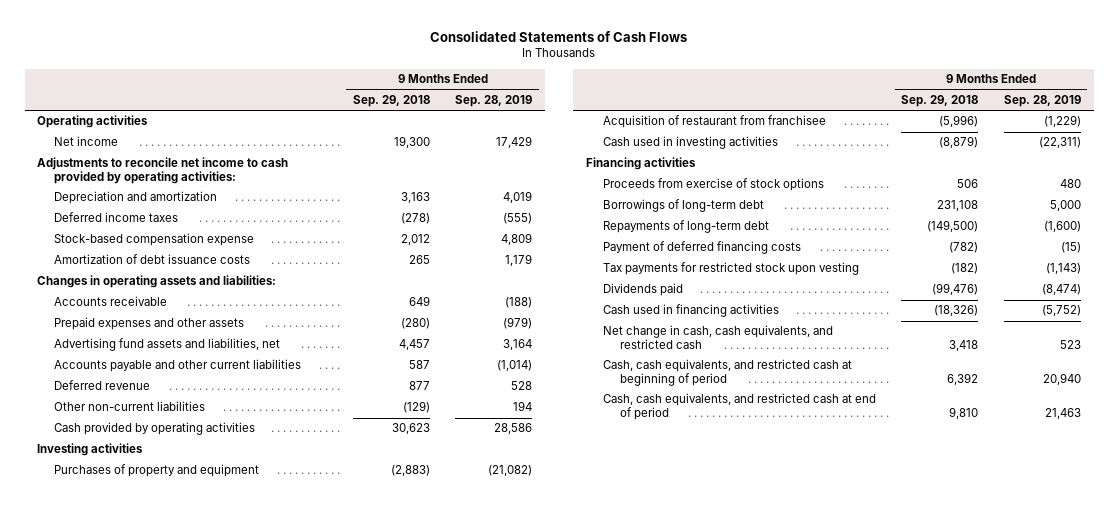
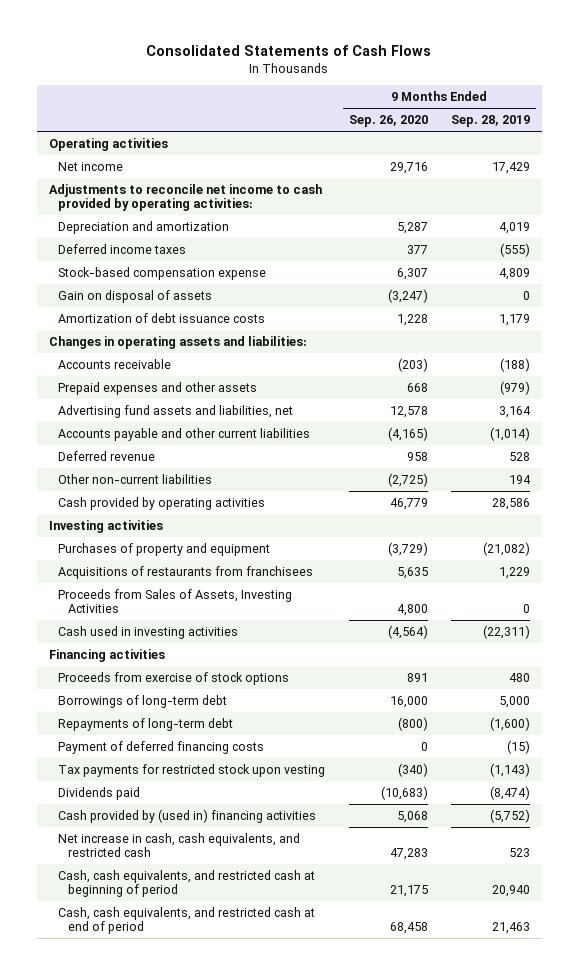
[352,94,430,107] Sep. 29, 2018 -> none
none -> [348,115,428,128] Sep. 26, 2020
none -> [58,289,213,303] Gain on disposal of assets
[603,115,827,129] Acquisition of restaurant from franchisee -> [58,565,314,579] Acquisitions of restaurants from franchisees
[1043,115,1081,128] (1,229) -> [498,566,530,579] 1,229
none -> [58,588,293,614] Proceeds from Sales of Assets, Investing Activities
[603,304,780,318] Cash used in financing activities -> [58,808,317,823] Cash provided by (used in) financing activities
[603,325,834,349] Net change in cash, cash equivalents, and restricted cash -> [58,832,301,858] Net increase in cash, cash equivalents, and restricted cash

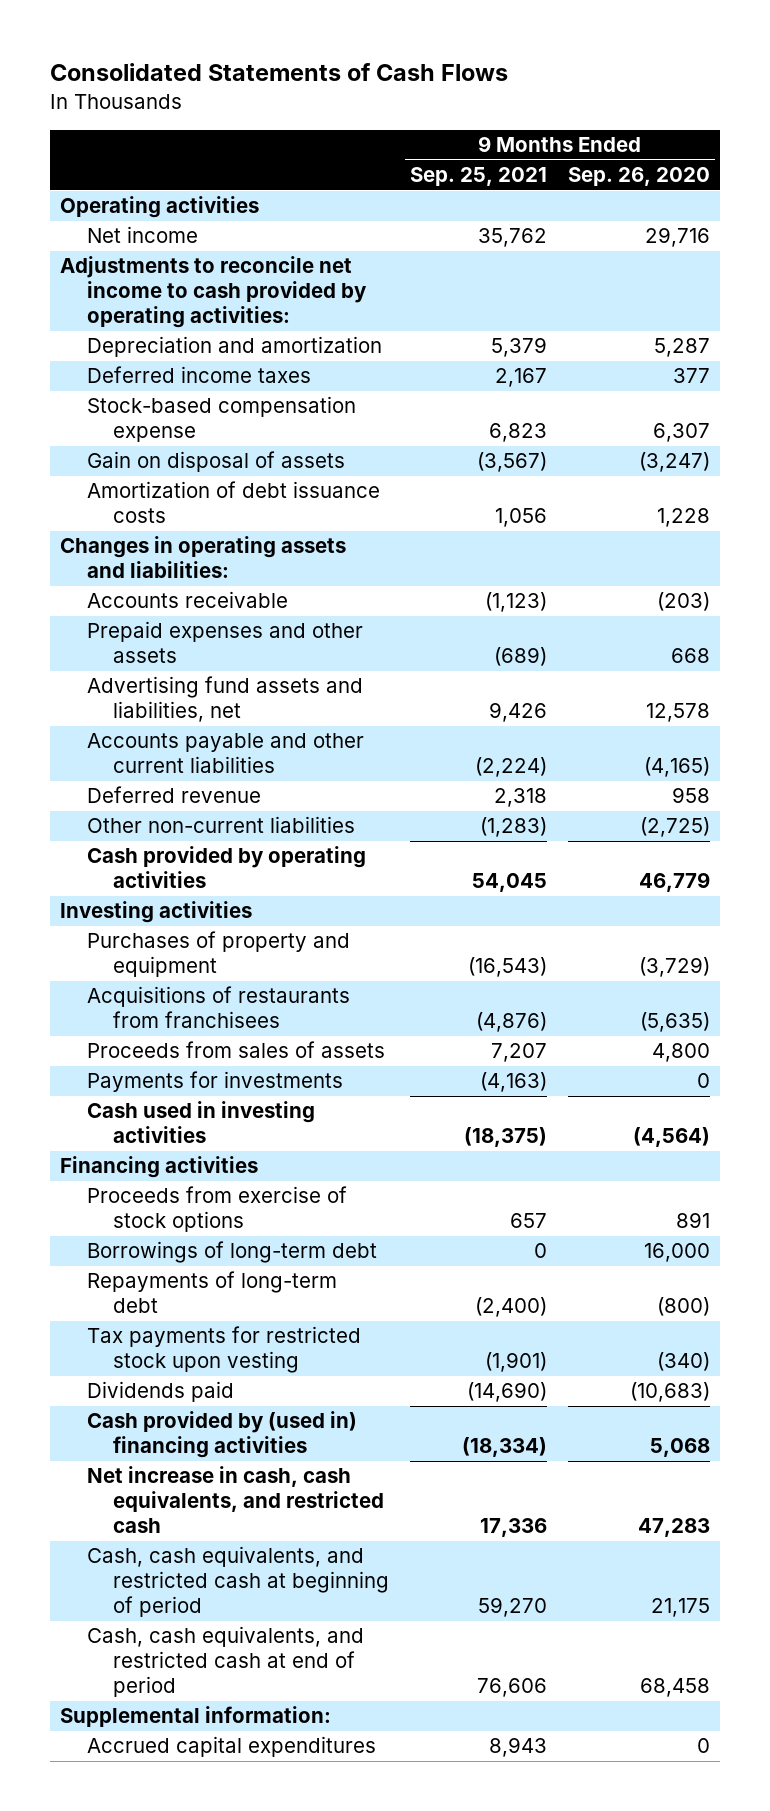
[450,115,530,128] Sep. 28, 2019 -> none
none -> [410,167,548,187] Sep. 25, 2021
[396,566,428,579] 5,635 -> [639,1012,710,1033] (5,635)
[58,588,293,614] Proceeds from Sales of Assets, Investing Activities -> [86,1041,385,1059] Proceeds from sales of assets
none -> [86,1071,343,1093] Payments for investments
[58,740,265,754] Payment of deferred financing costs -> none
none -> [60,1706,332,1728] Supplemental information:
none -> [86,1736,376,1758] Accrued capital expenditures

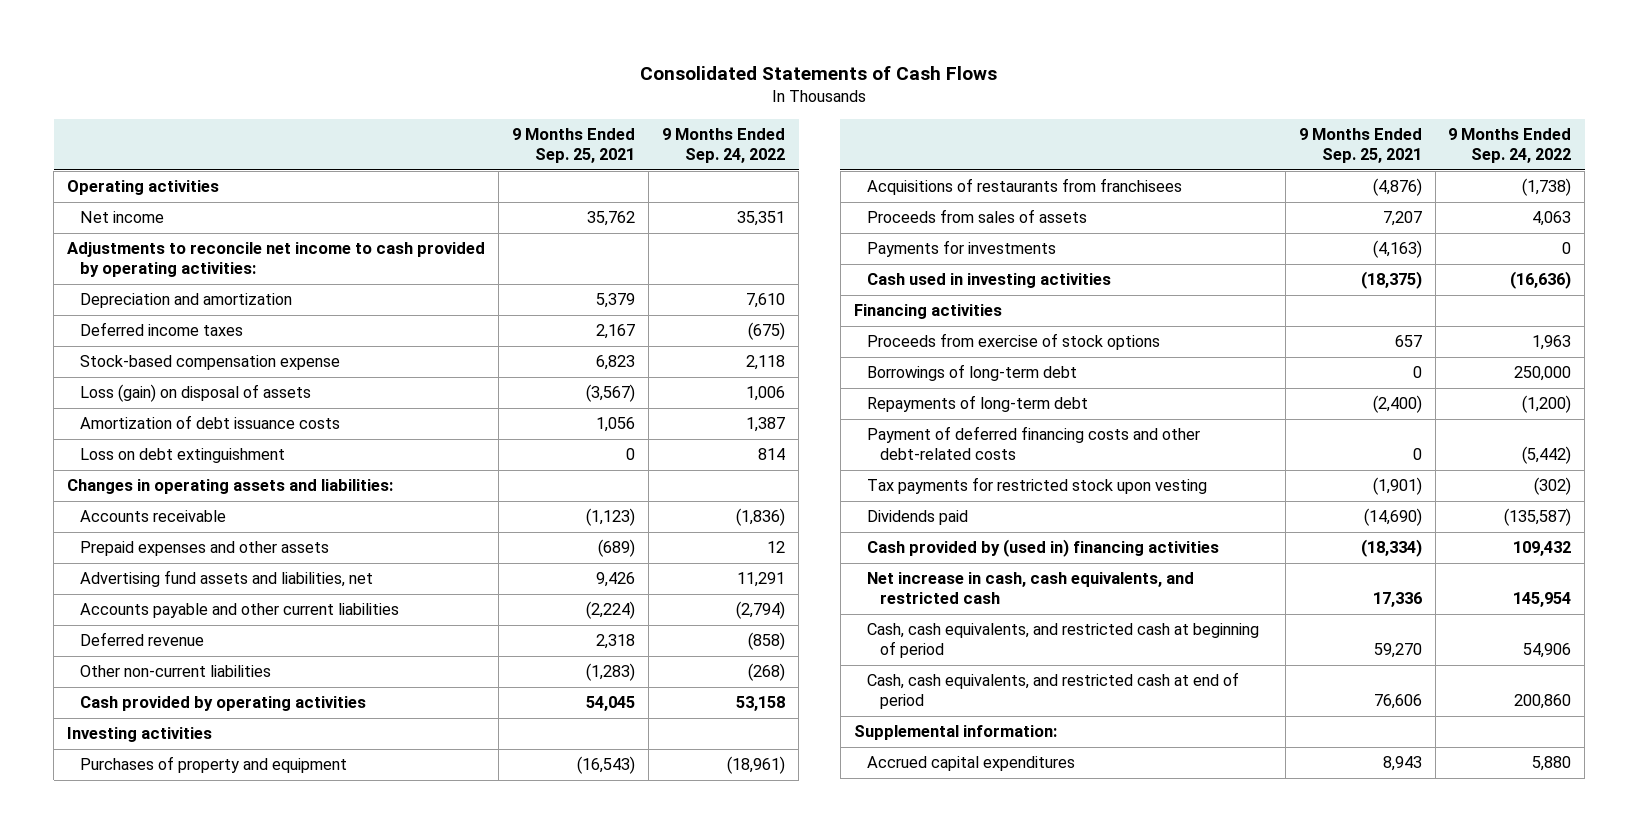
[567,167,710,187] Sep. 26, 2020 -> none
none -> [662,128,786,163] 9 Months Ended Sep. 24, 2022
[86,451,345,473] Gain on disposal of assets -> [80,384,312,403] Loss (gain) on disposal of assets
none -> [80,448,286,464] Loss on debt extinguishment
none -> [866,426,1200,460] Payment of deferred financing costs and other debt-related costs

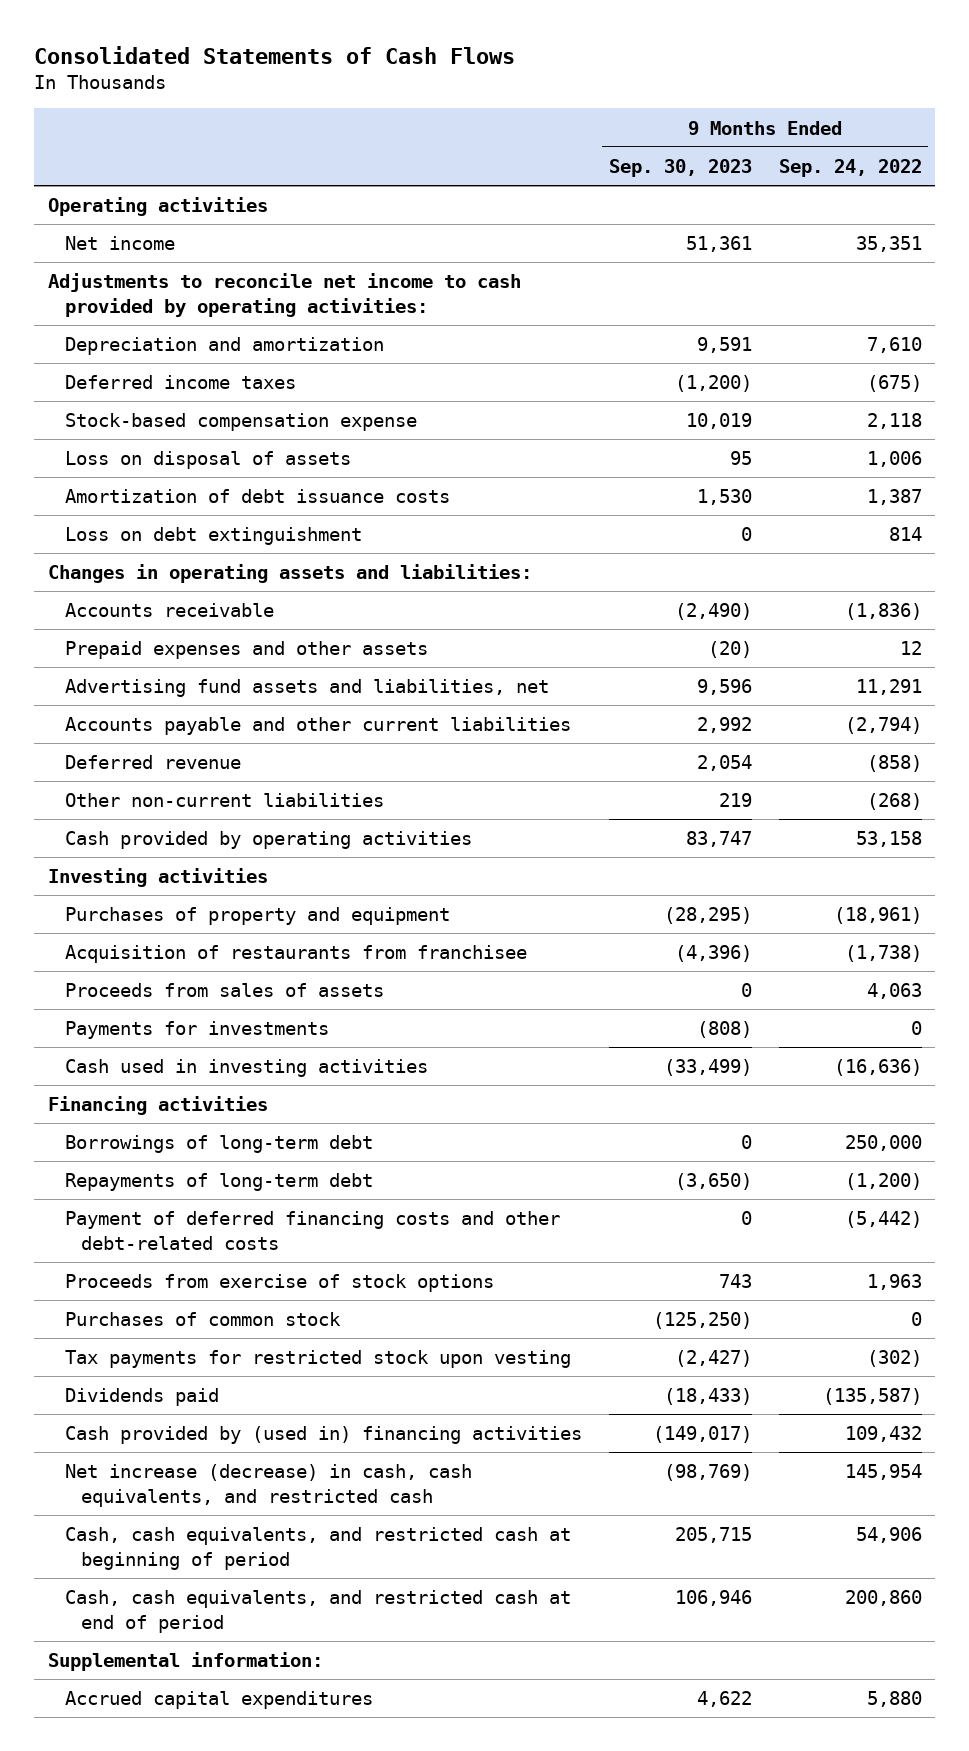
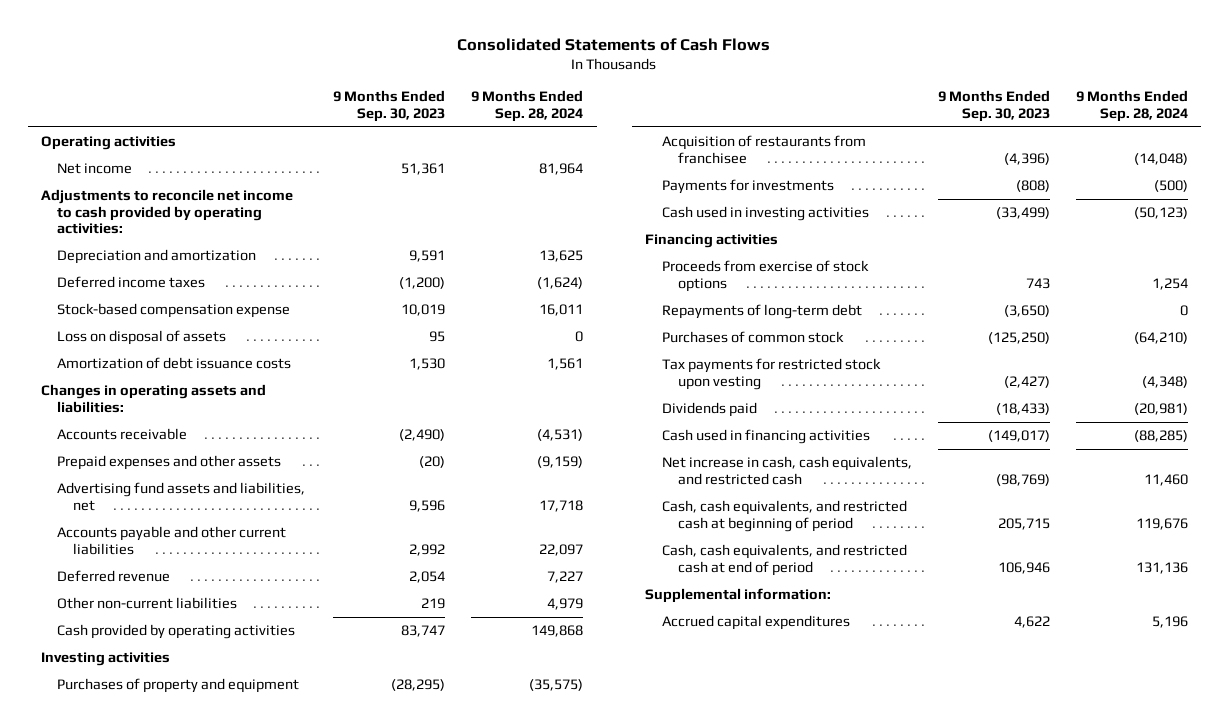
[778,158,922,177] Sep. 24, 2022 -> none
none -> [471,90,584,123] 9 Months Ended Sep. 28, 2024
[64,527,362,546] Loss on debt extinguishment -> none
[64,983,384,998] Proceeds from sales of assets -> none
[64,1135,373,1154] Borrowings of long-term debt -> none
[64,1211,560,1250] Payment of deferred financing costs and other debt-related costs -> none
[64,1173,373,1192] Repayments of long-term debt -> [661,304,862,320] Repayments of long-term debt
[64,1426,582,1445] Cash provided by (used in) financing activities -> [661,429,870,445] Cash used in financing activities
[64,1464,472,1507] Net increase (decrease) in cash, cash equivalents, and restricted cash -> [661,456,912,485] Net increase in cash, cash equivalents, and restricted cash

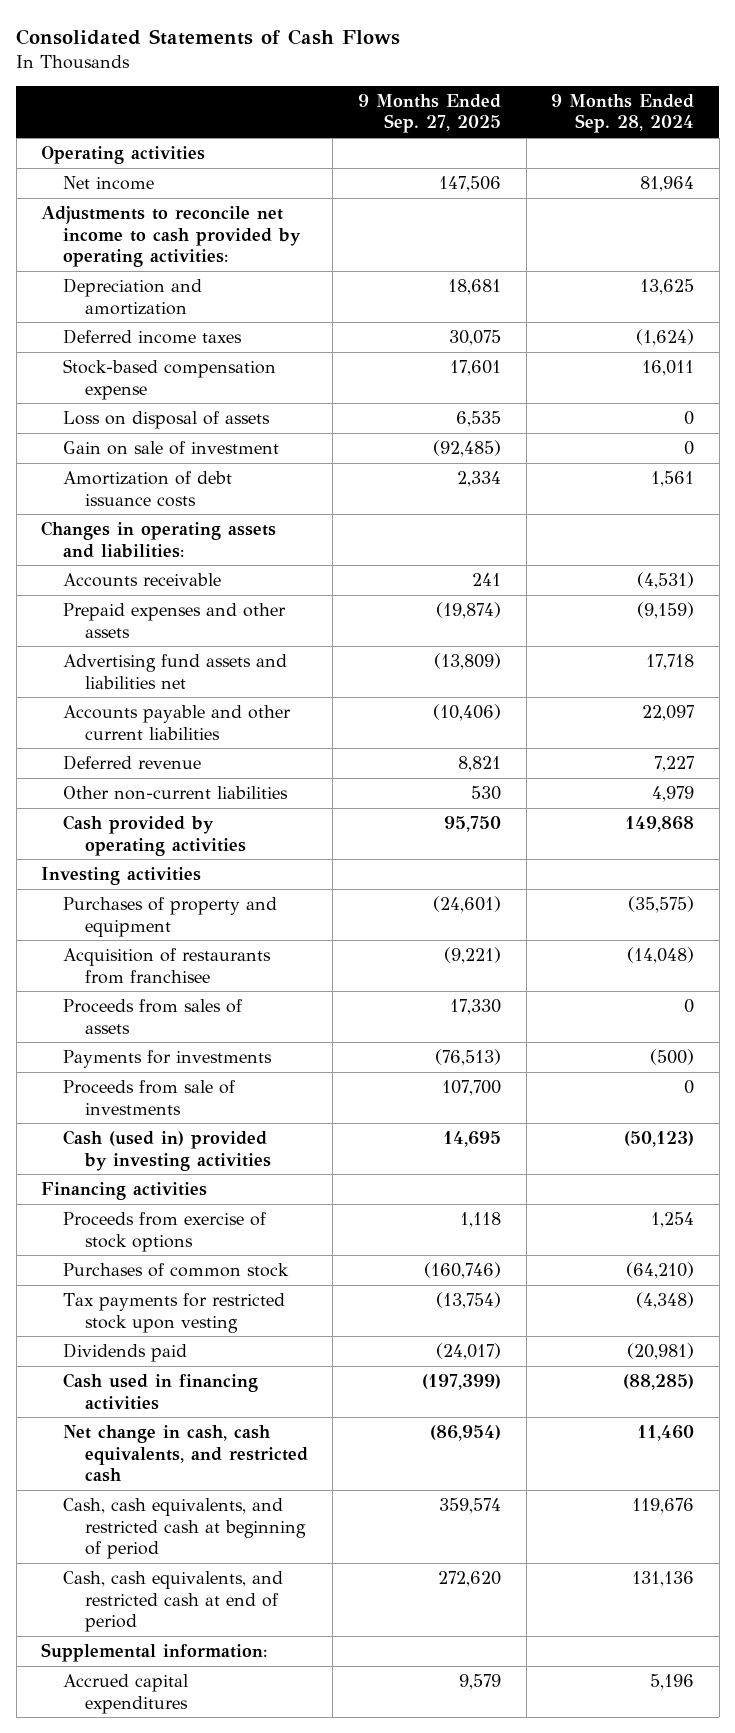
[333,90,446,123] 9 Months Ended Sep. 30, 2023 -> none
none -> [357,94,501,134] 9 Months Ended Sep. 27, 2025
none -> [63,441,280,456] Gain on sale of investment
[56,482,305,511] Advertising fund assets and liabilities, net -> [63,654,288,689] Advertising fund assets and liabilities net
none -> [63,999,244,1034] Proceeds from sales of assets
none -> [63,1080,237,1115] Proceeds from sale of investments
[661,206,869,222] Cash used in investing activities -> [63,1130,271,1171] Cash (used in) provided by investing activities
[661,304,862,320] Repayments of long-term debt -> none
[661,456,912,485] Net increase in cash, cash equivalents, and restricted cash -> [63,1425,308,1482] Net change in cash, cash equivalents, and restricted cash

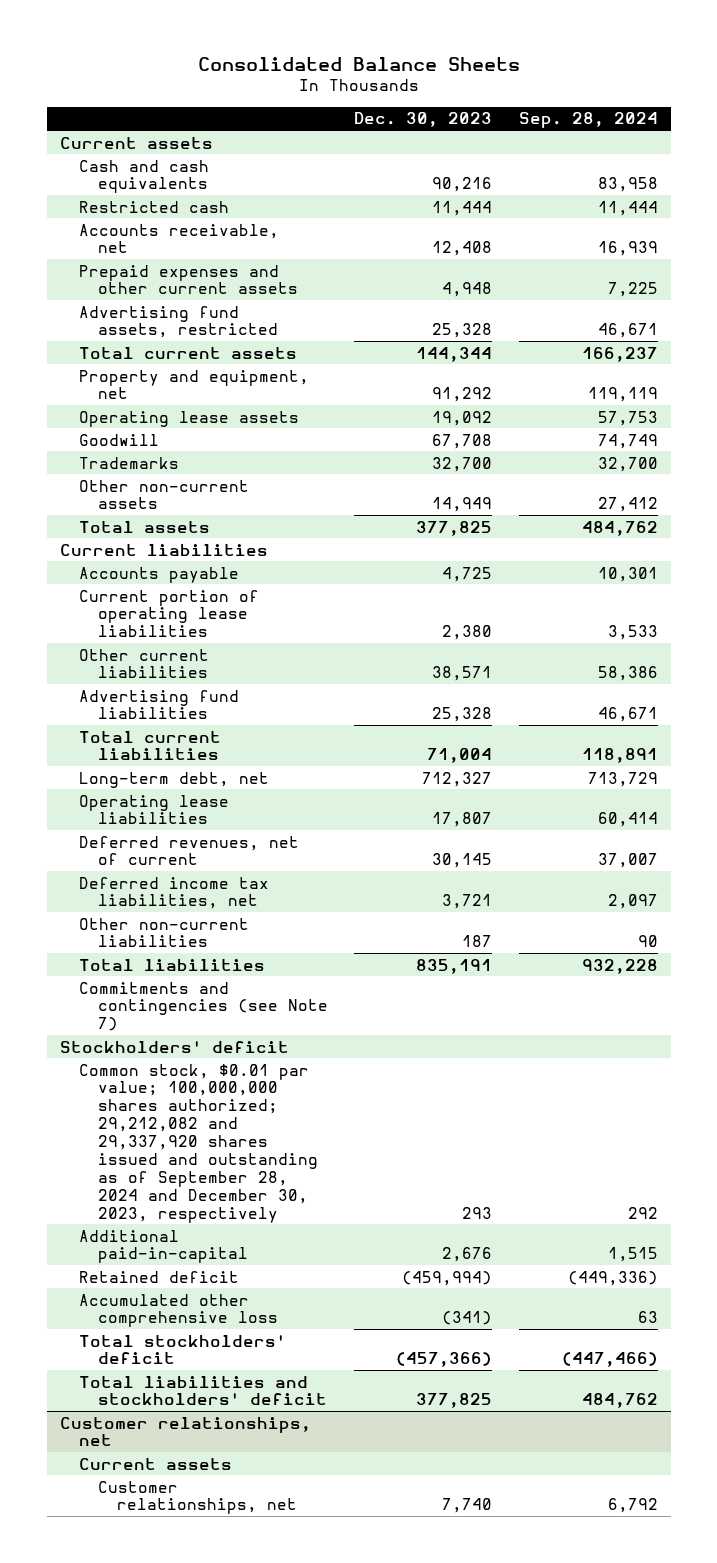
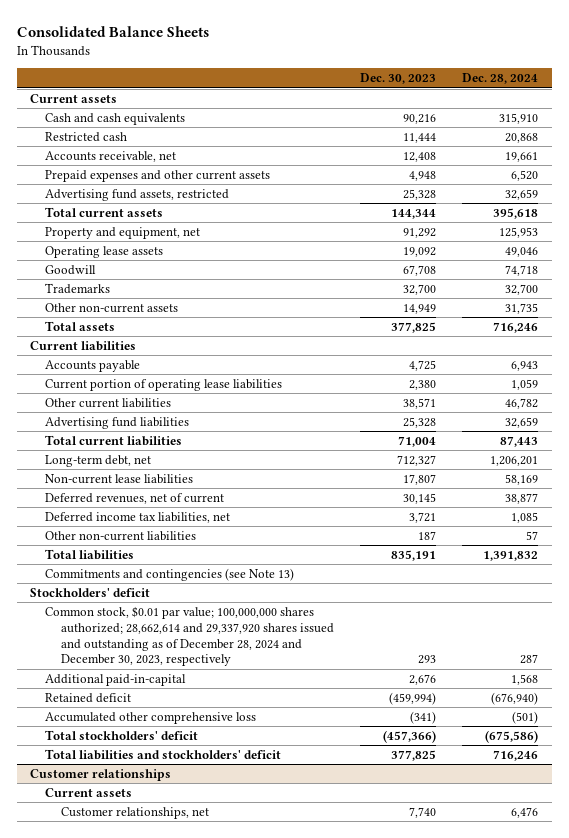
[518,112,658,129] Sep. 28, 2024 -> none
none -> [462,73,539,85] Dec. 28, 2024
[78,794,229,825] Operating lease liabilities -> [45,473,194,484] Non-current lease liabilities
[78,981,329,1032] Commitments and contingencies (see Note 7) -> [45,567,295,581] Commitments and contingencies (see Note 13)
[78,1063,319,1223] Common stock, $0.01 par value; 100,000,000 shares authorized; 29,212,082 and 29,337,920 shares issued and outstanding as of September 28, 2024 and December 30, 2023, respectively -> [45,605,334,667] Common stock, $0.01 par value; 100,000,000 shares authorized; 28,662,614 and 29,337,920 shares issued and outstanding as of December 28, 2024 and December 30, 2023, respectively
[59,1416,311,1447] Customer relationships, net -> [30,768,172,781] Customer relationships

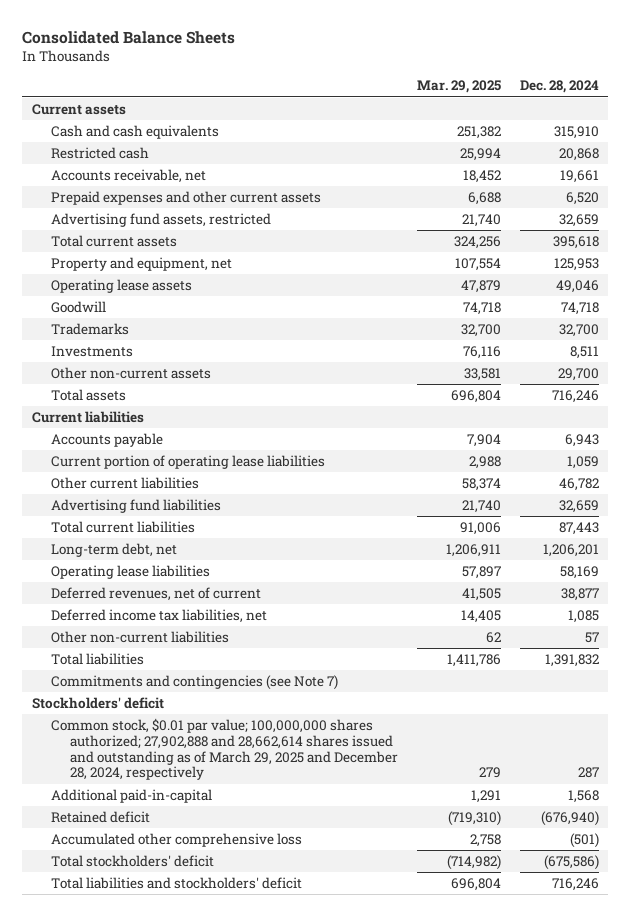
[360,73,437,85] Dec. 30, 2023 -> none
none -> [416,80,501,94] Mar. 29, 2025
none -> [50,345,133,357] Investments
[505,302,539,314] 31,735 -> [557,367,599,381] 29,700
[45,473,194,484] Non-current lease liabilities -> [50,564,210,579] Operating lease liabilities
[45,567,295,581] Commitments and contingencies (see Note 13) -> [50,674,338,690] Commitments and contingencies (see Note 7)
[45,605,334,667] Common stock, $0.01 par value; 100,000,000 shares authorized; 28,662,614 and 29,337,920 shares issued and outstanding as of December 28, 2024 and December 30, 2023, respectively -> [50,717,398,781] Common stock, $0.01 par value; 100,000,000 shares authorized; 27,902,888 and 28,662,614 shares issued and outstanding as of March 29, 2025 and December 28, 2024, respectively
[30,768,172,781] Customer relationships -> none
[45,787,133,797] Current assets -> none
[60,806,209,819] Customer relationships, net -> none

